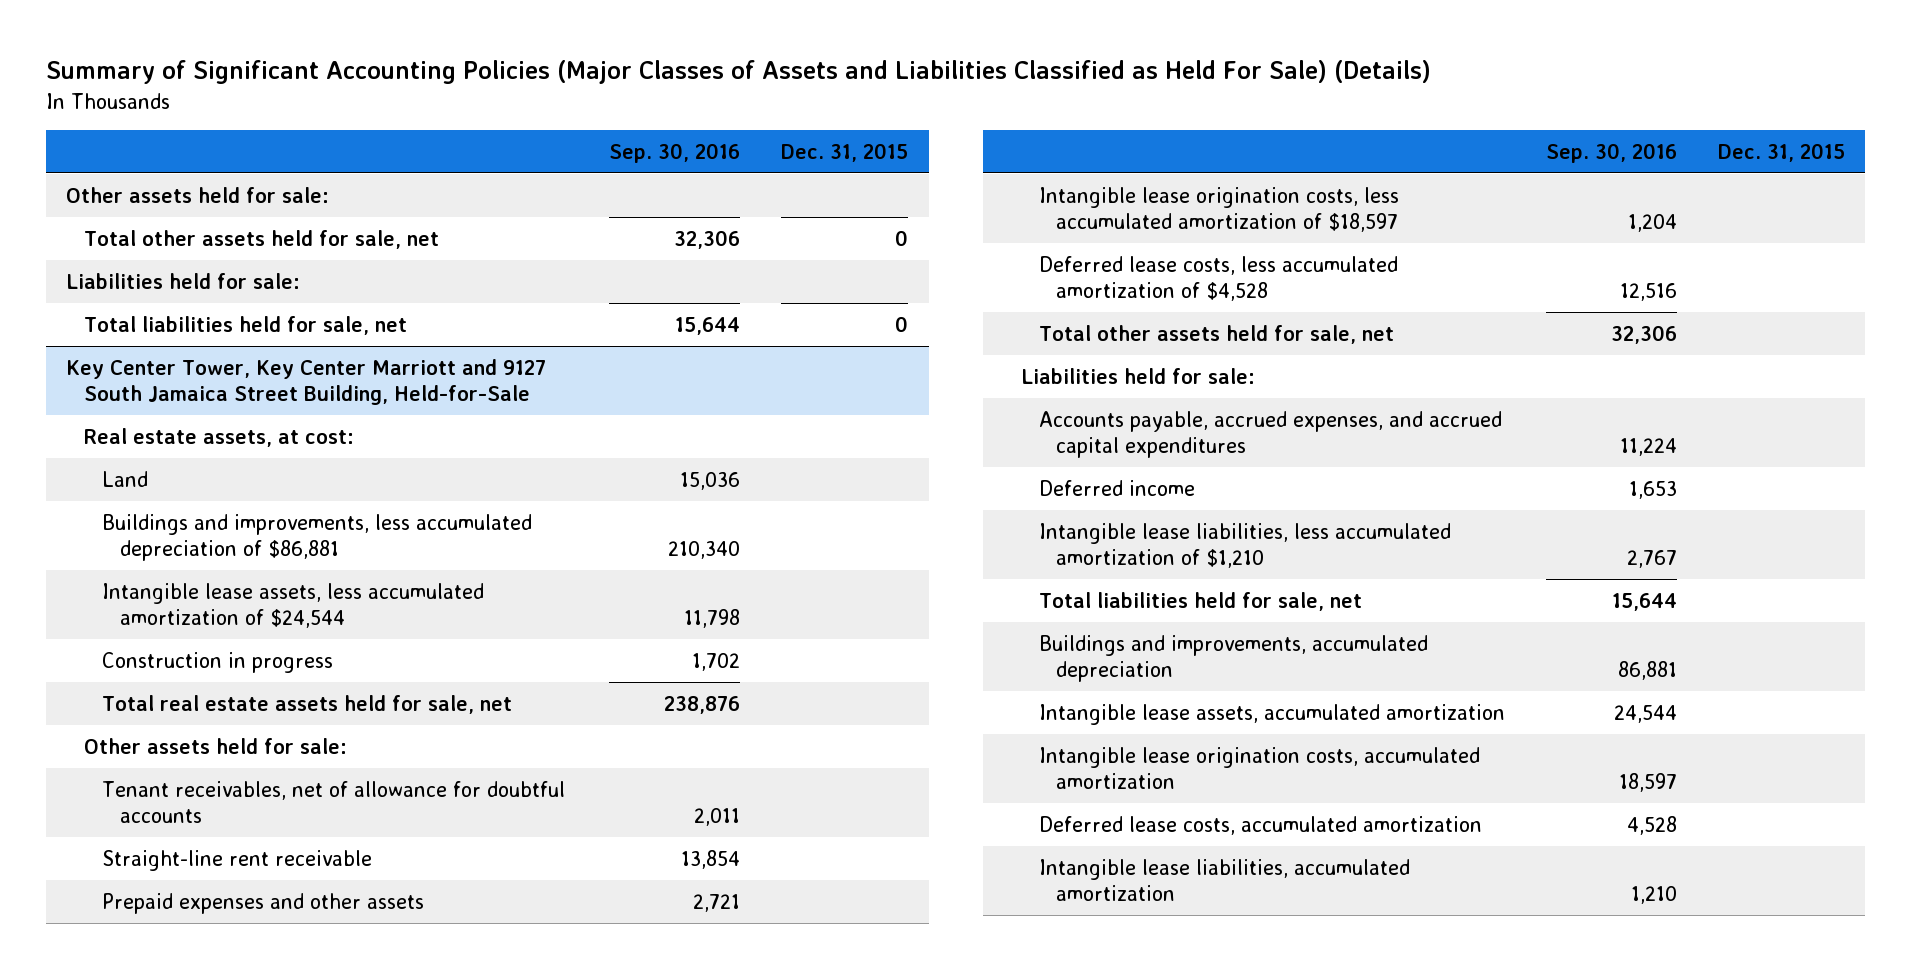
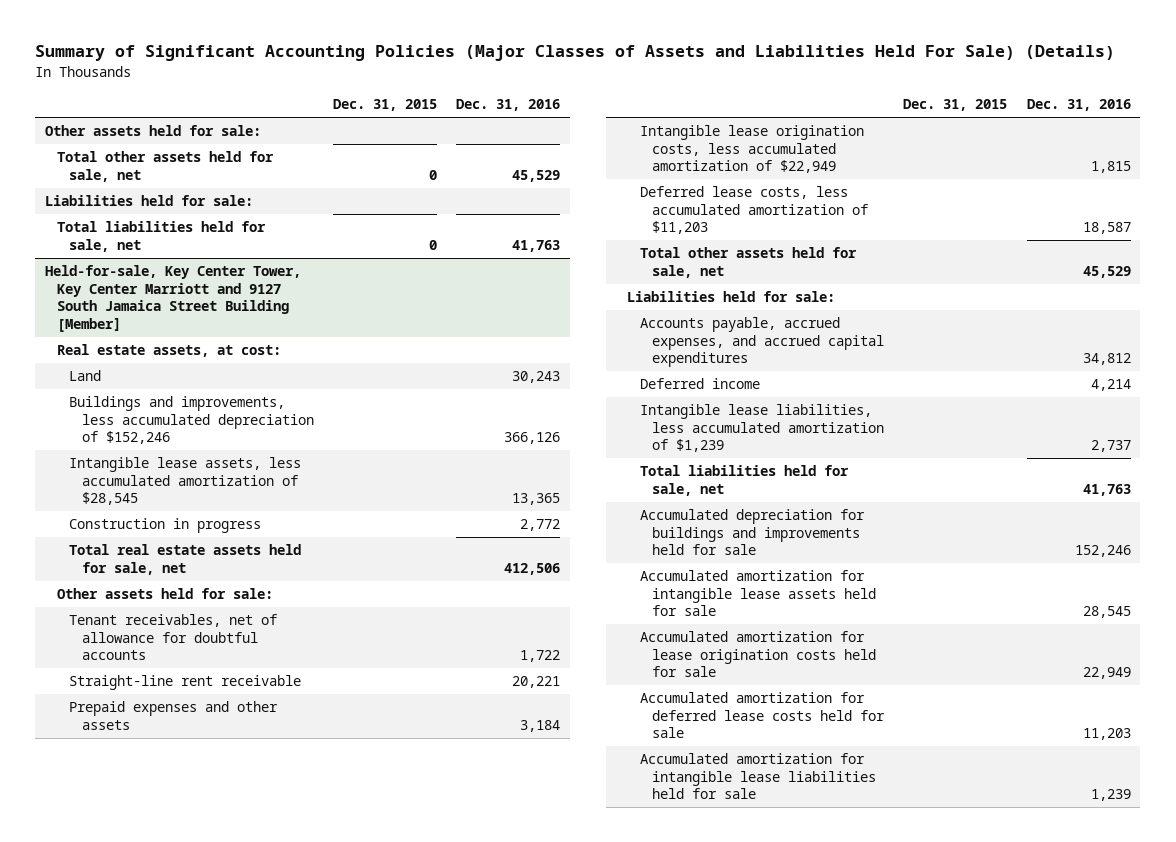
[45,60,1431,85] Summary of Significant Accounting Policies (Major Classes of Assets and Liabilities Classified as Held For Sale) (Details) -> [35,45,1116,62] Summary of Significant Accounting Policies (Major Classes of Assets and Liabilities Held For Sale) (Details)
[608,142,740,163] Sep. 30, 2016 -> none
none -> [456,99,561,112] Dec. 31, 2016
[66,358,547,406] Key Center Tower, Key Center Marriott and 9127 South Jamaica Street Building, Held-for-Sale -> [45,265,302,332] Held-for-sale, Key Center Tower, Key Center Marriott and 9127 South Jamaica Street Building [Member]
[101,513,532,562] Buildings and improvements, less accumulated depreciation of $86,881 -> [69,396,314,445] Buildings and improvements, less accumulated depreciation of $152,246
[101,582,484,629] Intangible lease assets, less accumulated amortization of $24,544 -> [69,457,302,506] Intangible lease assets, less accumulated amortization of $28,545
[1038,186,1399,233] Intangible lease origination costs, less accumulated amortization of $18,597 -> [639,125,864,174] Intangible lease origination costs, less accumulated amortization of $22,949
[1038,255,1398,302] Deferred lease costs, less accumulated amortization of $4,528 -> [639,186,868,235] Deferred lease costs, less accumulated amortization of $11,203
[1038,522,1451,569] Intangible lease liabilities, less accumulated amortization of $1,210 -> [639,404,884,453] Intangible lease liabilities, less accumulated amortization of $1,239
[1038,634,1428,683] Buildings and improvements, accumulated depreciation -> [639,509,865,556] Accumulated depreciation for buildings and improvements held for sale
[1038,703,1505,725] Intangible lease assets, accumulated amortization -> [639,570,876,617] Accumulated amortization for intangible lease assets held for sale
[1038,746,1480,790] Intangible lease origination costs, accumulated amortization -> [639,631,876,678] Accumulated amortization for lease origination costs held for sale
[1038,815,1482,835] Deferred lease costs, accumulated amortization -> [639,692,885,739] Accumulated amortization for deferred lease costs held for sale
[1038,858,1410,902] Intangible lease liabilities, accumulated amortization -> [639,753,876,800] Accumulated amortization for intangible lease liabilities held for sale

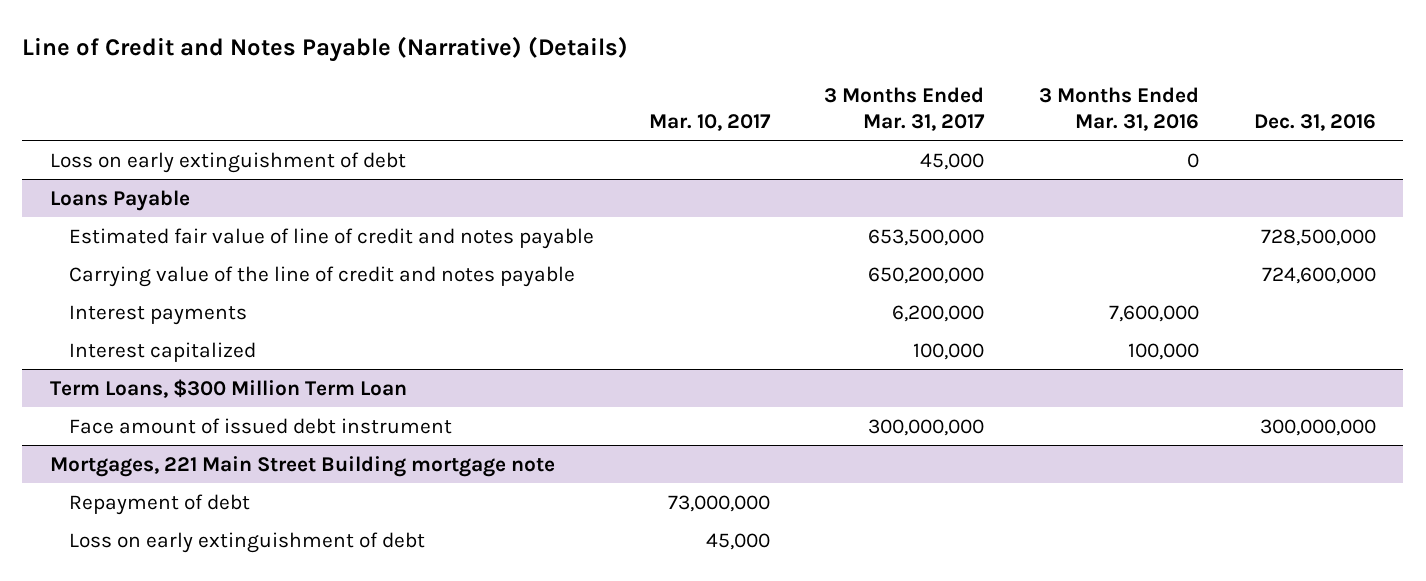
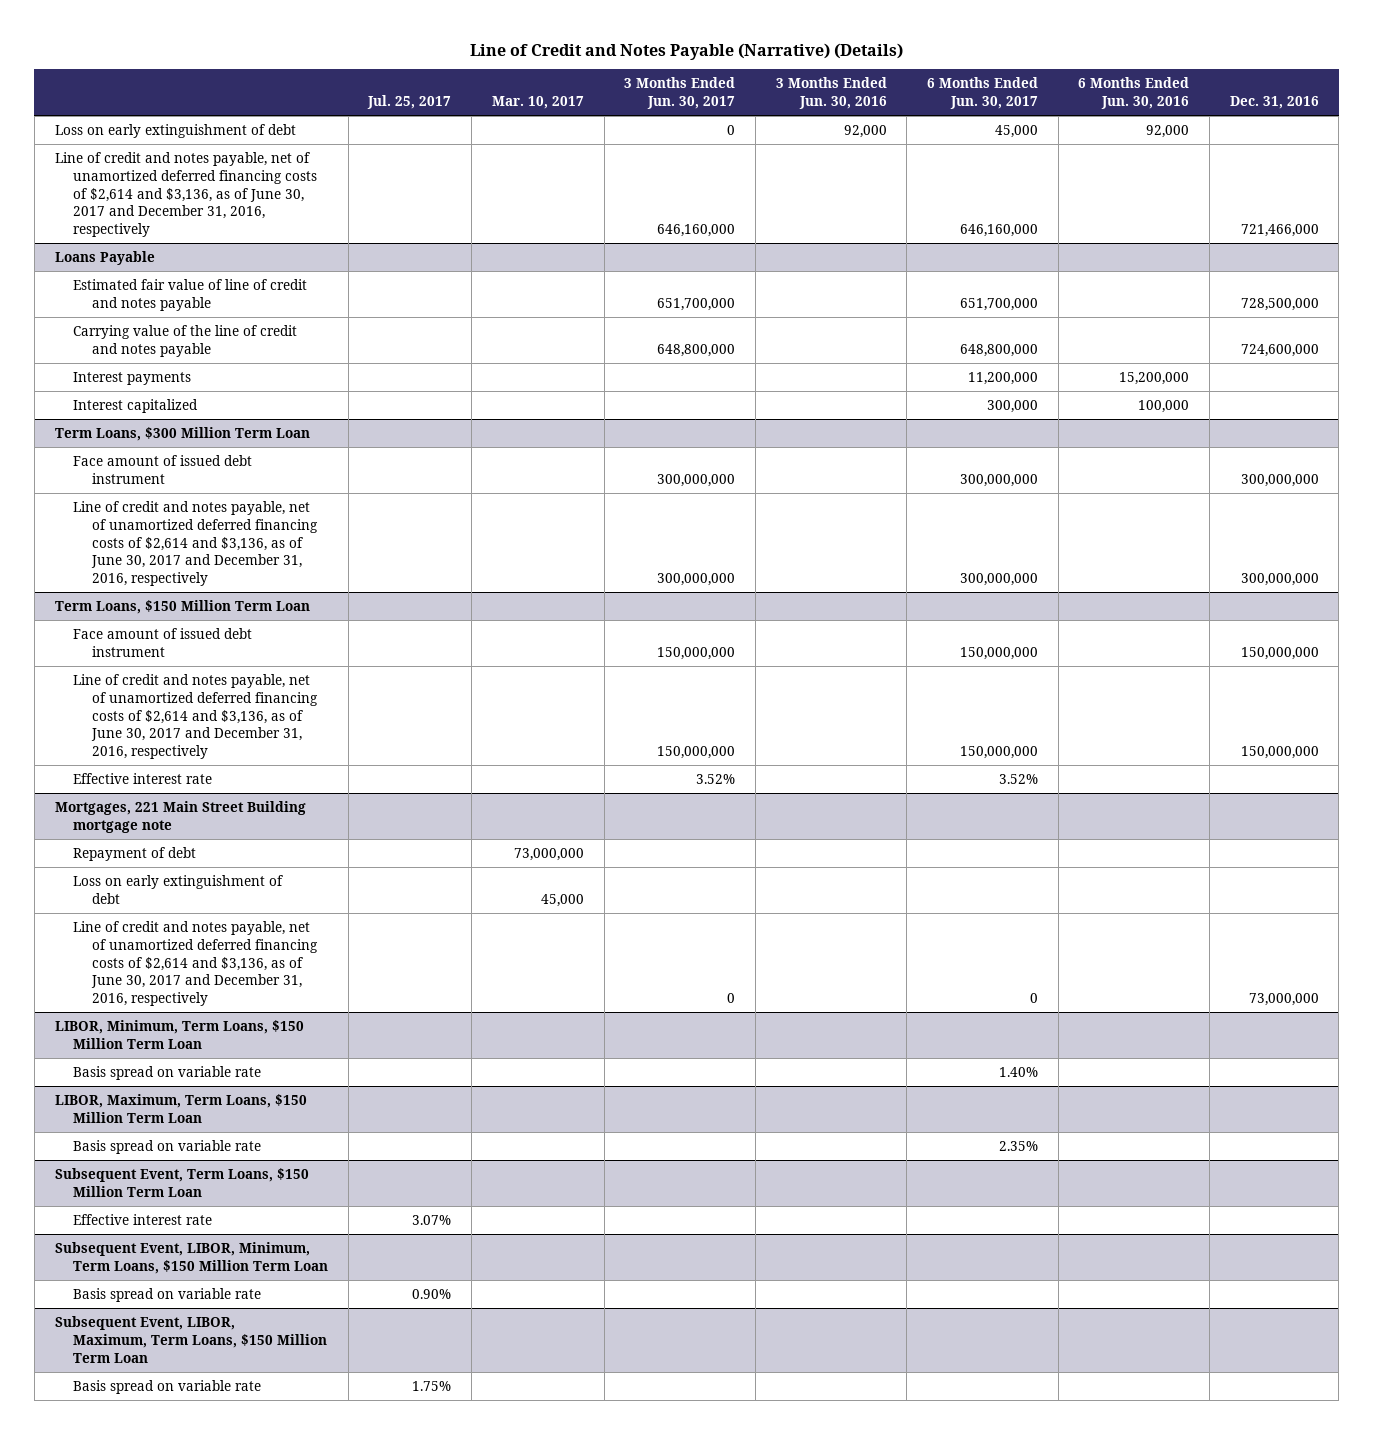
[824,86,986,131] 3 Months Ended Mar. 31, 2017 -> none
[1039,86,1200,131] 3 Months Ended Mar. 31, 2016 -> none
none -> [367,95,452,110] Jul. 25, 2017
none -> [624,77,736,110] 3 Months Ended Jun. 30, 2017
none -> [775,77,887,110] 3 Months Ended Jun. 30, 2016
none -> [926,77,1038,110] 6 Months Ended Jun. 30, 2017
none -> [1078,77,1190,110] 6 Months Ended Jun. 30, 2016
none -> [54,151,318,238] Line of credit and notes payable, net of unamortized deferred financing costs of $2,614 and $3,136, as of June 30, 2017 and December 31, 2016, respectively
none -> [73,500,318,587] Line of credit and notes payable, net of unamortized deferred financing costs of $2,614 and $3,136, as of June 30, 2017 and December 31, 2016, respectively
none -> [54,599,310,614] Term Loans, $150 Million Term Loan
none -> [73,627,253,657] Face amount of issued debt instrument
none -> [73,673,318,760] Line of credit and notes payable, net of unamortized deferred financing costs of $2,614 and $3,136, as of June 30, 2017 and December 31, 2016, respectively
none -> [73,772,213,784] Effective interest rate
none -> [73,920,318,1007] Line of credit and notes payable, net of unamortized deferred financing costs of $2,614 and $3,136, as of June 30, 2017 and December 31, 2016, respectively
none -> [54,1019,304,1049] LIBOR, Minimum, Term Loans, $150 Million Term Loan
none -> [73,1065,262,1080] Basis spread on variable rate
none -> [54,1093,307,1123] LIBOR, Maximum, Term Loans, $150 Million Term Loan
none -> [73,1139,262,1154] Basis spread on variable rate
none -> [54,1167,309,1197] Subsequent Event, Term Loans, $150 Million Term Loan
none -> [73,1213,213,1225] Effective interest rate
none -> [54,1241,329,1274] Subsequent Event, LIBOR, Minimum, Term Loans, $150 Million Term Loan
none -> [73,1287,262,1302] Basis spread on variable rate
none -> [54,1315,328,1363] Subsequent Event, LIBOR, Maximum, Term Loans, $150 Million Term Loan
none -> [73,1379,262,1394] Basis spread on variable rate

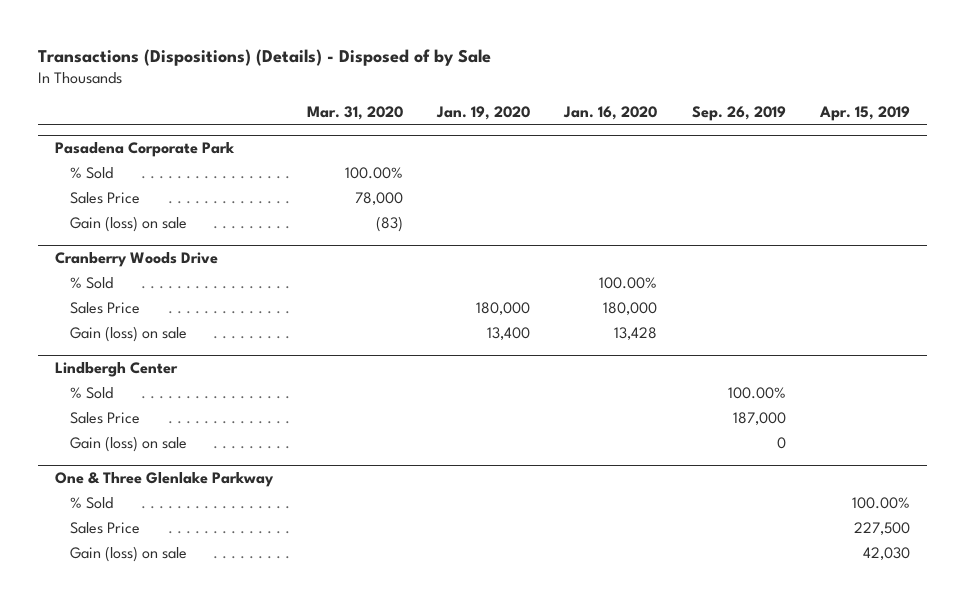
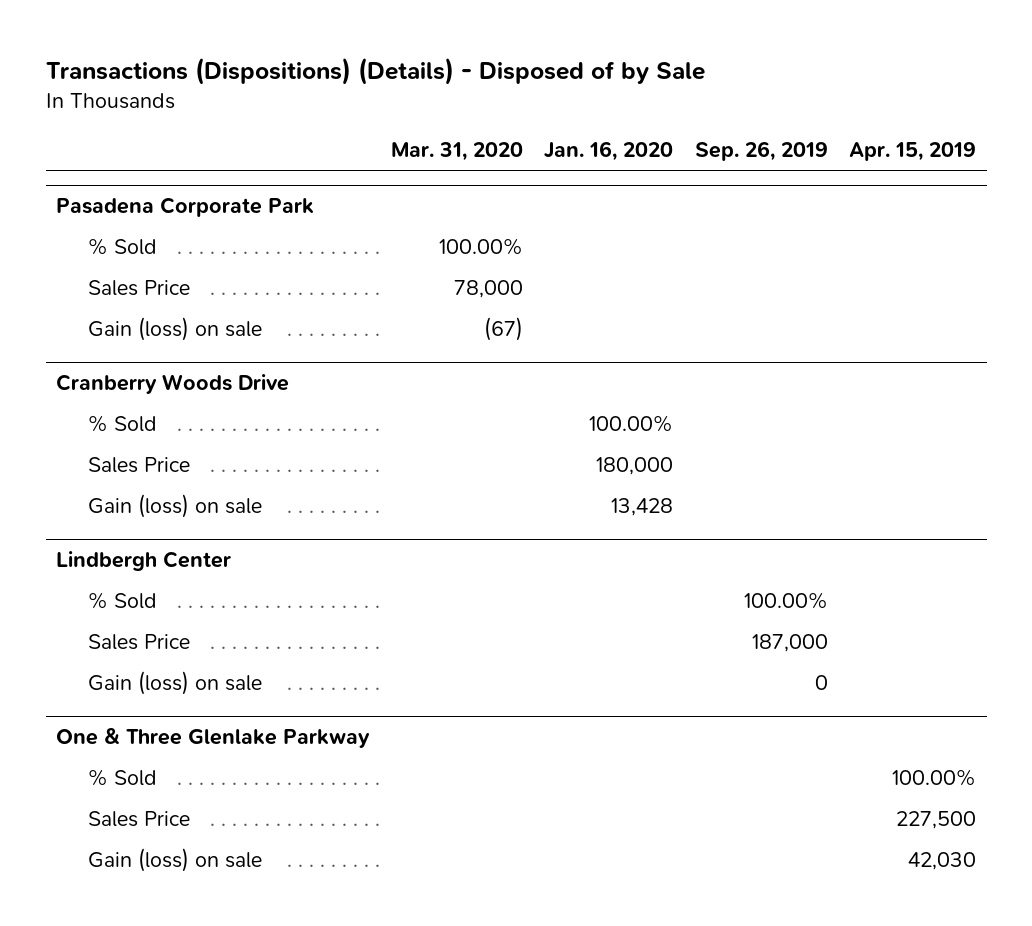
[436,105,531,120] Jan. 19, 2020 -> none
[375,215,403,232] (83) -> [483,316,523,341] (67)

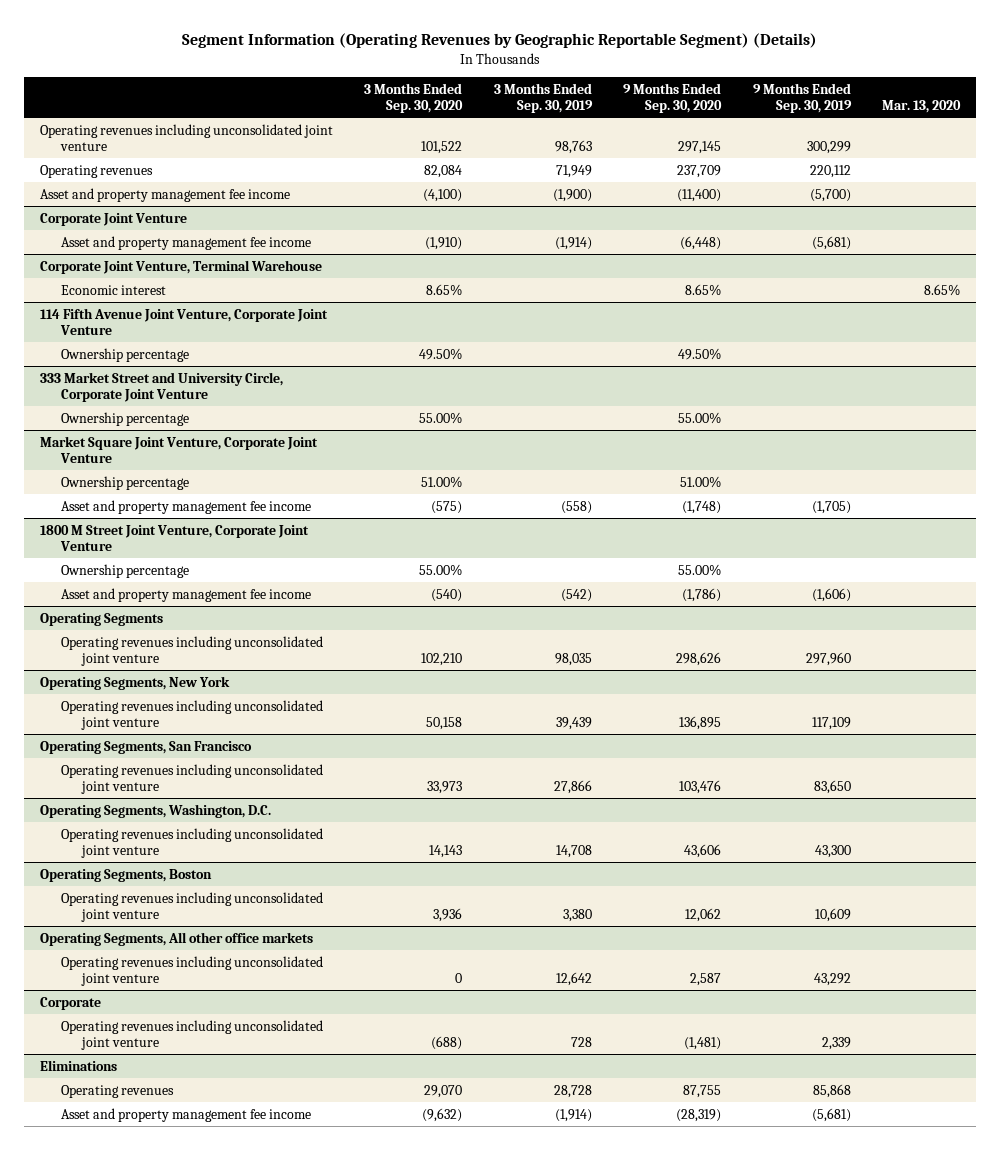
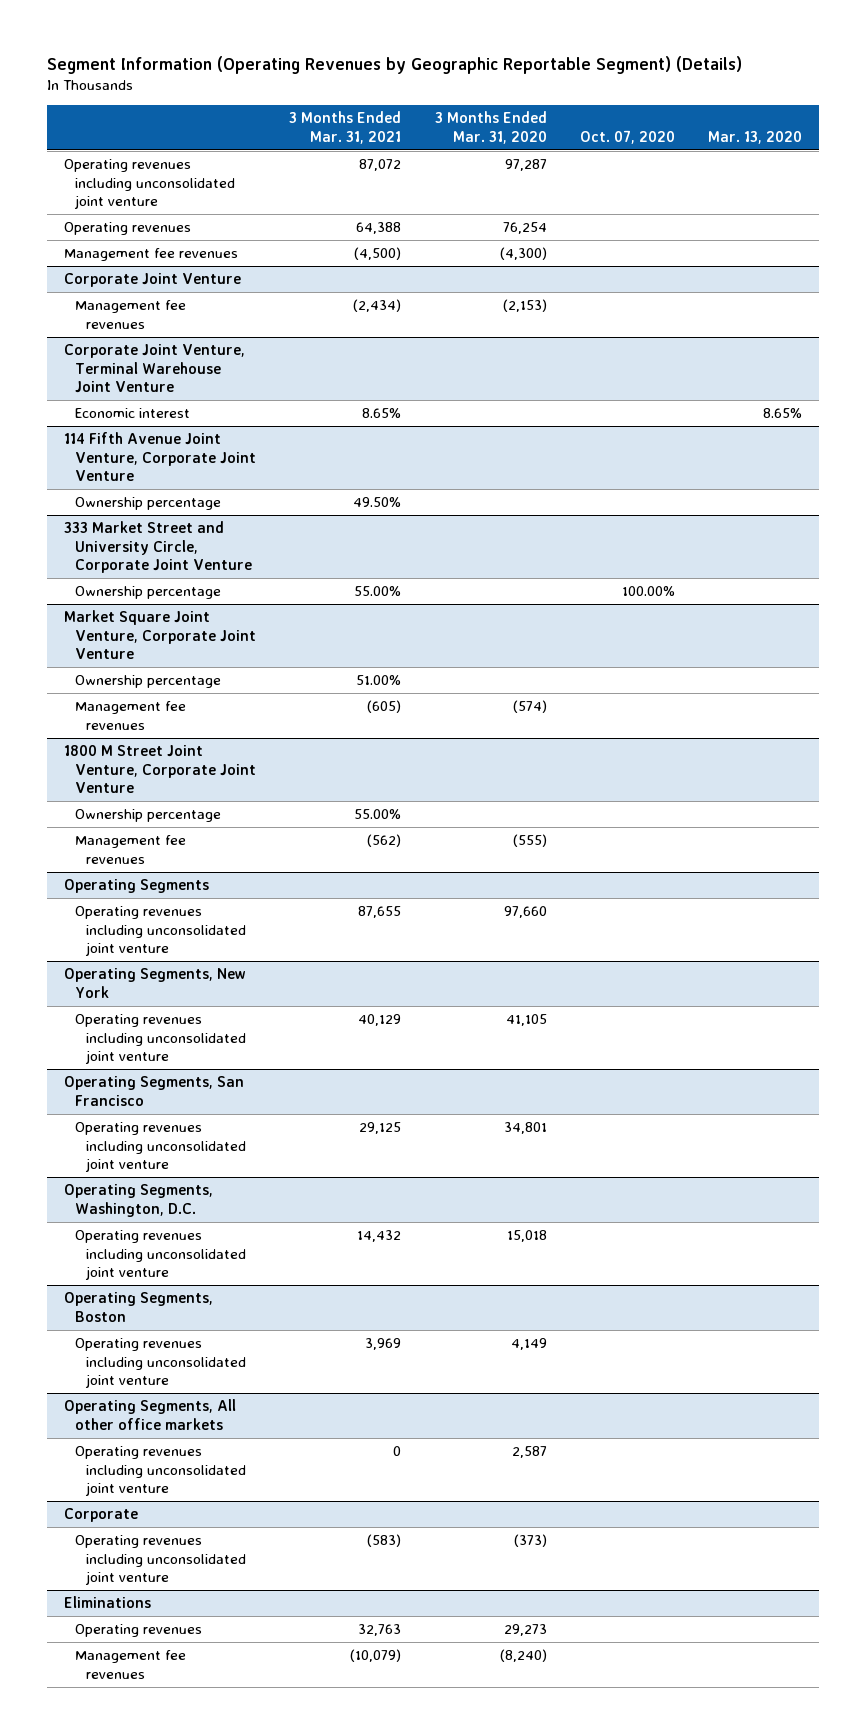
[364,83,464,114] 3 Months Ended Sep. 30, 2020 -> none
[493,83,593,114] 3 Months Ended Sep. 30, 2019 -> none
[623,83,723,114] 9 Months Ended Sep. 30, 2020 -> none
[752,83,852,114] 9 Months Ended Sep. 30, 2019 -> none
none -> [289,111,402,144] 3 Months Ended Mar. 31, 2021
none -> [434,111,547,144] 3 Months Ended Mar. 31, 2020
none -> [580,129,676,144] Oct. 07, 2020
[39,187,290,202] Asset and property management fee income -> [63,248,238,262] Management fee revenues
[60,235,311,250] Asset and property management fee income -> [75,300,187,329] Management fee revenues
[39,259,322,274] Corporate Joint Venture, Terminal Warehouse -> [63,344,245,393] Corporate Joint Venture, Terminal Warehouse Joint Venture
[60,499,311,514] Asset and property management fee income -> [75,701,187,730] Management fee revenues
[60,587,311,602] Asset and property management fee income -> [75,835,187,864] Management fee revenues
[60,1107,311,1122] Asset and property management fee income -> [75,1650,187,1679] Management fee revenues

